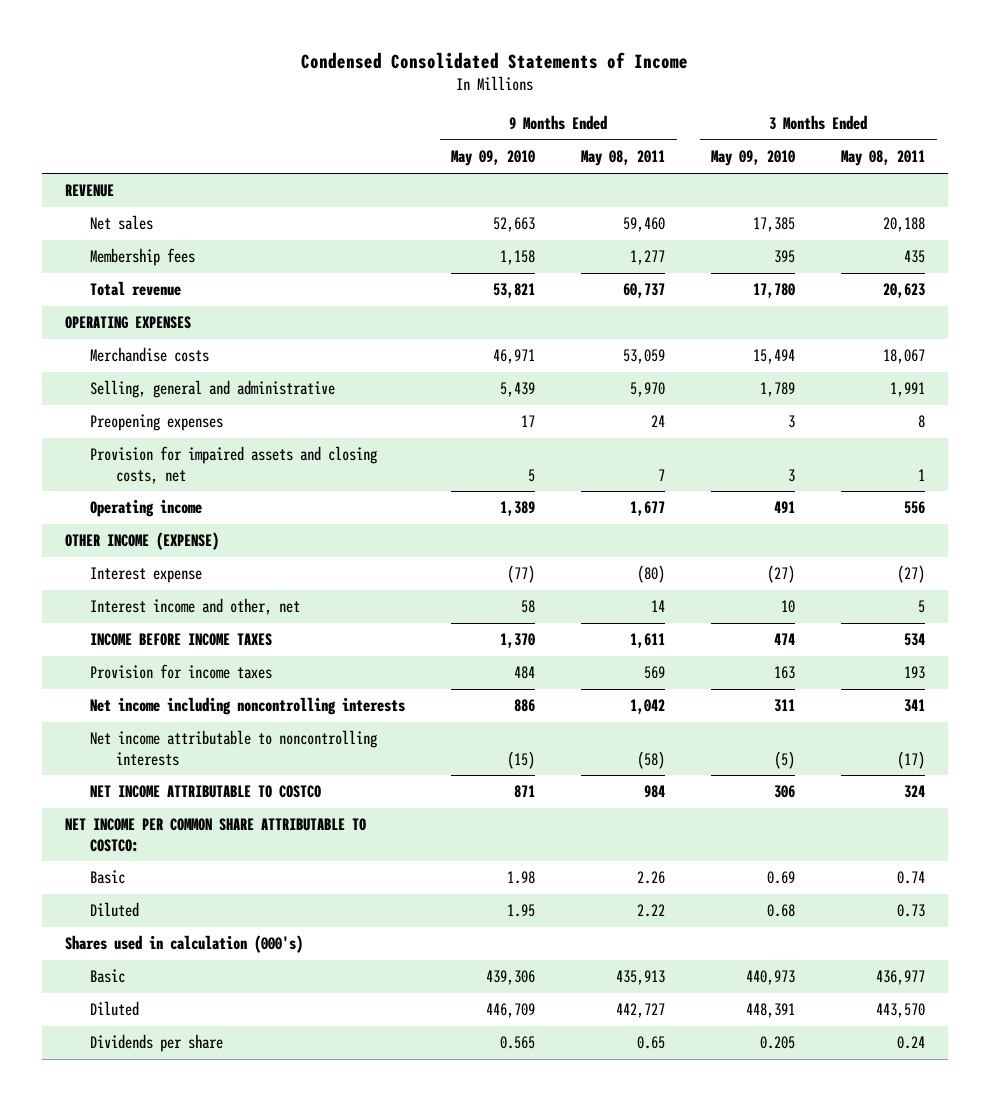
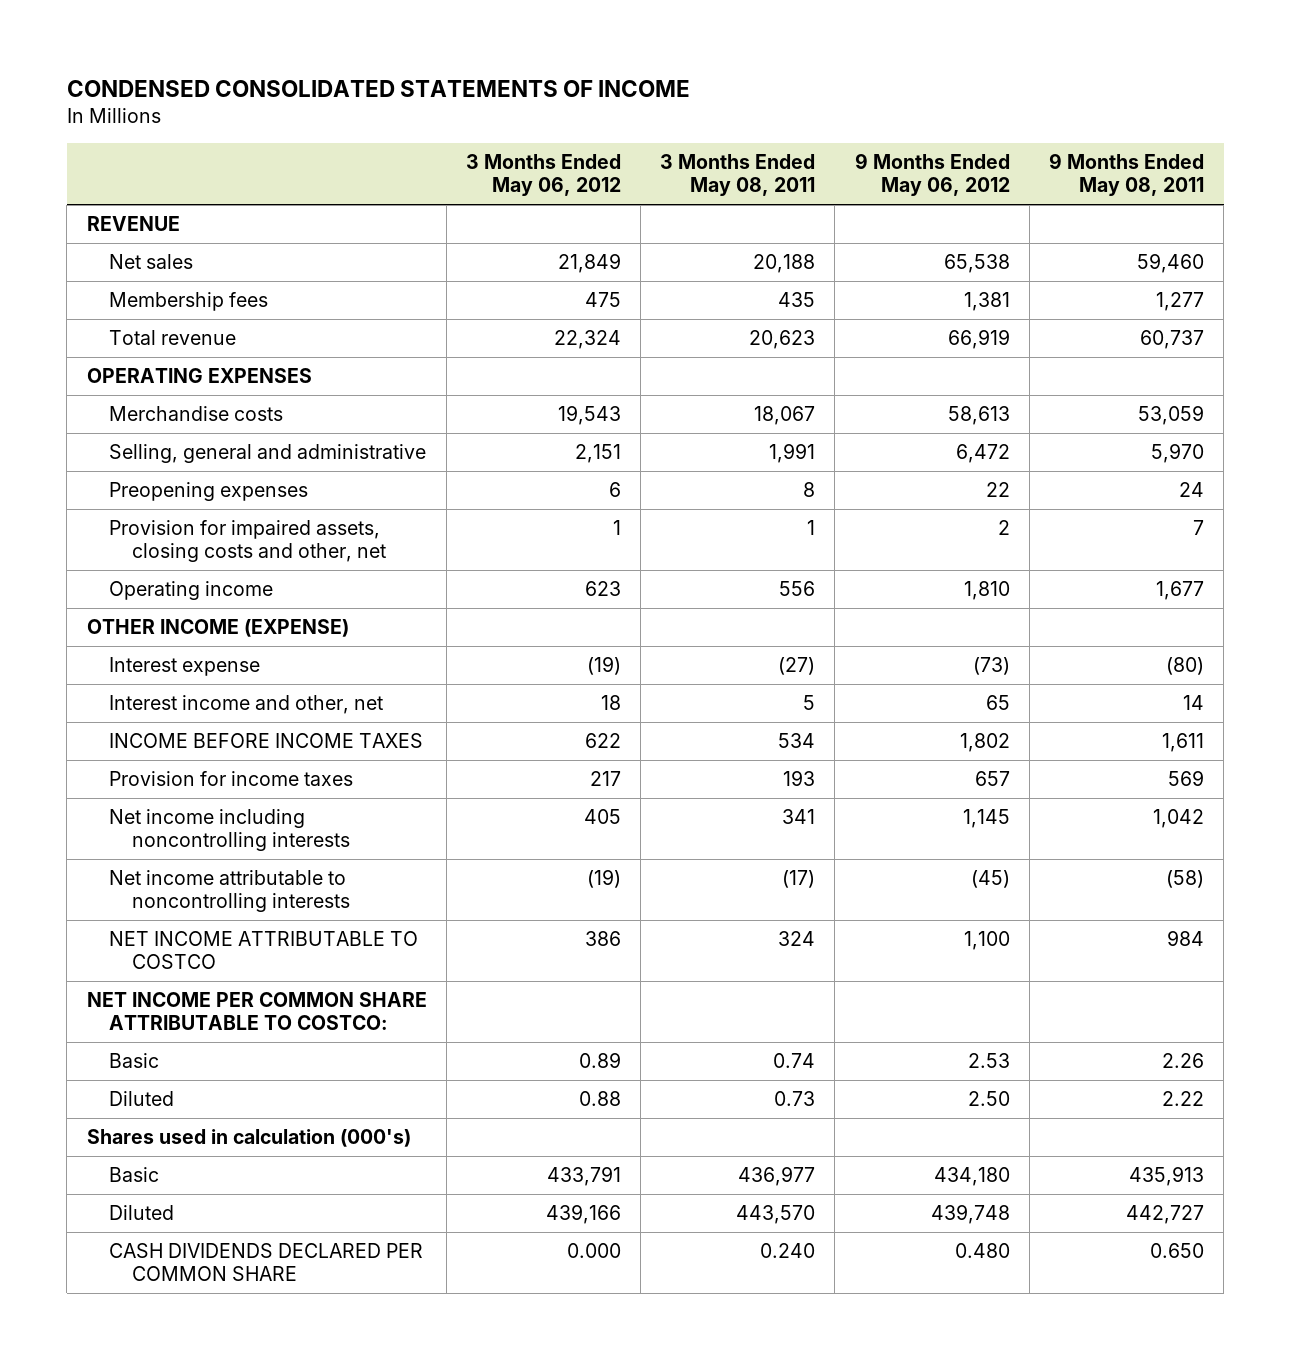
[301,51,689,69] Condensed Consolidated Statements of Income -> [66,80,690,98] CONDENSED CONSOLIDATED STATEMENTS OF INCOME
[451,150,536,167] May 09, 2010 -> none
[711,150,796,167] May 09, 2010 -> none
none -> [465,153,621,197] 3 Months Ended May 06, 2012
none -> [854,152,1010,197] 9 Months Ended May 06, 2012
[90,446,378,484] Provision for impaired assets and closing costs, net -> [109,520,386,563] Provision for impaired assets, closing costs and other, net
[90,1034,224,1053] Dividends per share -> [109,1243,424,1282] CASH DIVIDENDS DECLARED PER COMMON SHARE
[637,1036,666,1050] 0.65 -> [1149,1243,1204,1259] 0.650
[897,1036,926,1050] 0.24 -> [760,1243,816,1259] 0.240

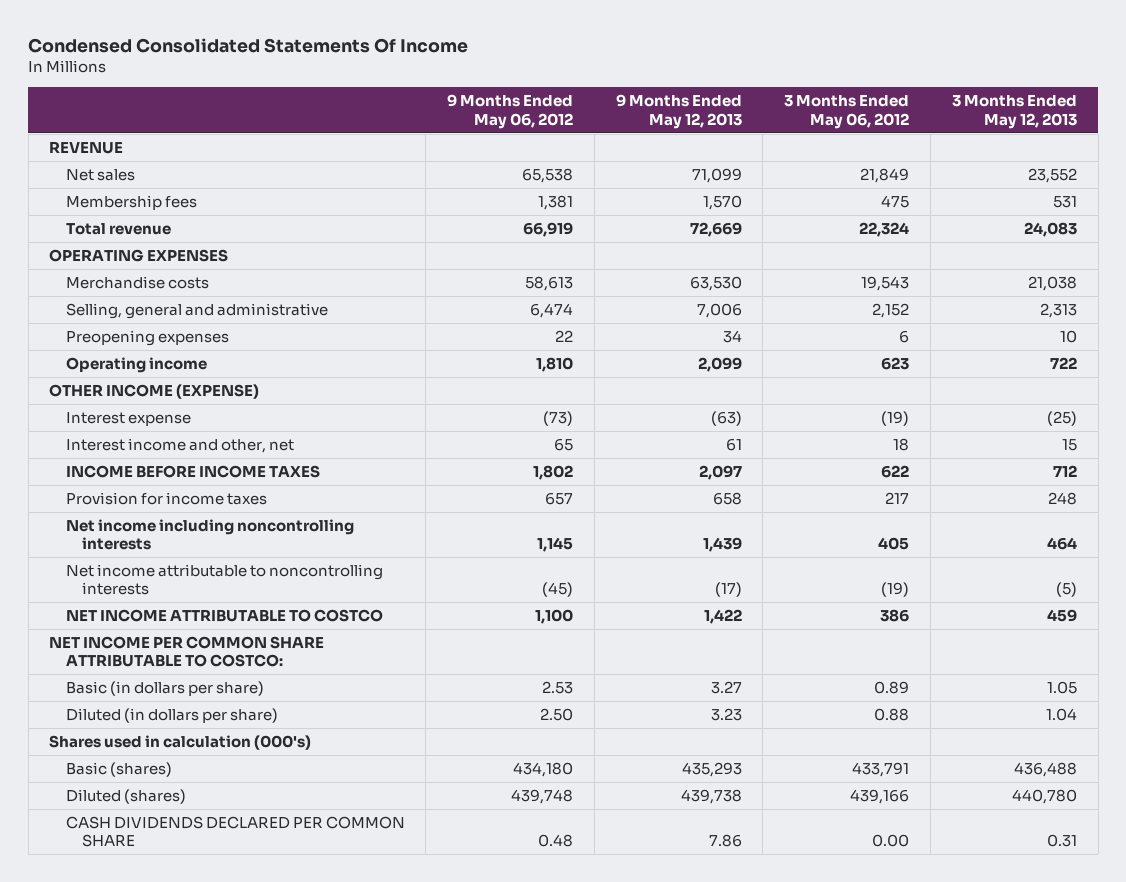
[66,80,690,98] CONDENSED CONSOLIDATED STATEMENTS OF INCOME -> [28,37,469,53] Condensed Consolidated Statements Of Income
[660,153,816,197] 3 Months Ended May 08, 2011 -> none
[1048,152,1204,197] 9 Months Ended May 08, 2011 -> none
none -> [615,94,742,129] 9 Months Ended May 12, 2013
none -> [951,95,1077,129] 3 Months Ended May 12, 2013
[574,444,621,464] 2,151 -> [872,302,910,318] 2,152
[955,444,1010,464] 6,472 -> [530,302,574,318] 6,474
[109,520,386,563] Provision for impaired assets, closing costs and other, net -> none
[109,1053,160,1069] Basic -> [65,680,264,696] Basic (in dollars per share)
[109,1091,175,1107] Diluted -> [65,707,278,723] Diluted (in dollars per share)
[109,1167,160,1183] Basic -> [65,761,172,777] Basic (shares)
[109,1205,175,1221] Diluted -> [65,788,186,804] Diluted (shares)
[566,1243,621,1259] 0.000 -> [872,834,910,848] 0.00
[954,1243,1010,1259] 0.480 -> [538,834,574,848] 0.48

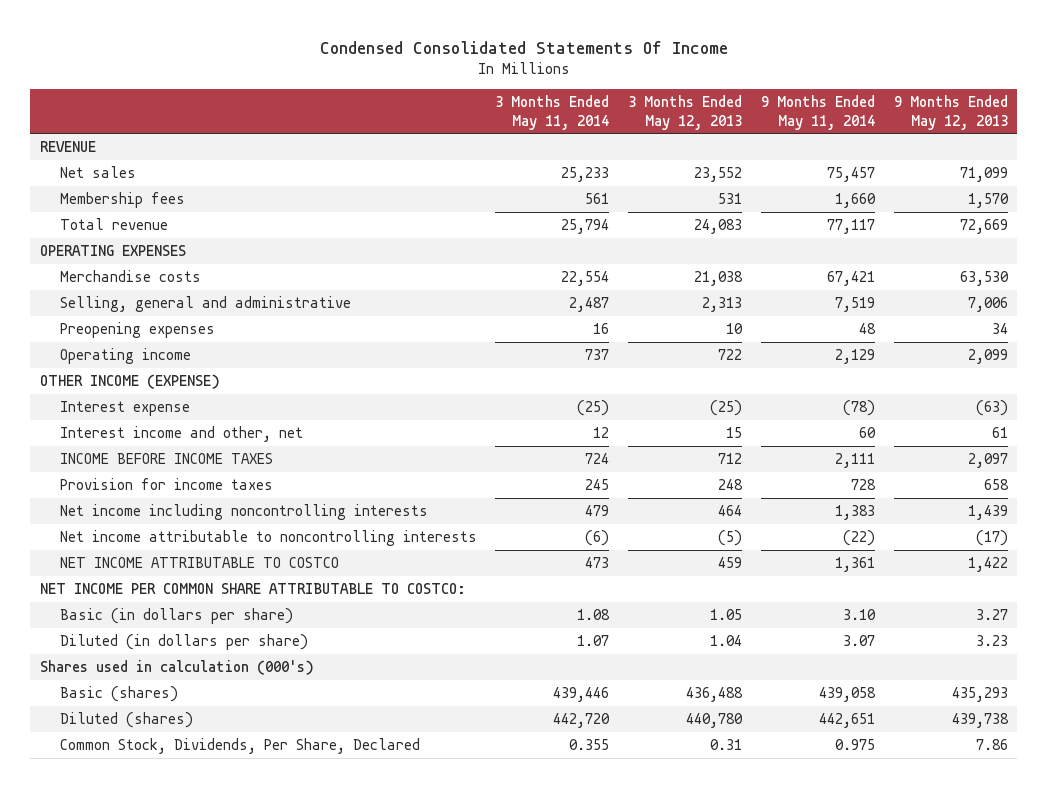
[447,94,574,129] 9 Months Ended May 06, 2012 -> none
[784,95,910,129] 3 Months Ended May 06, 2012 -> none
none -> [495,95,610,130] 3 Months Ended May 11, 2014
none -> [761,95,876,130] 9 Months Ended May 11, 2014
[65,815,405,848] CASH DIVIDENDS DECLARED PER COMMON SHARE -> [59,738,420,755] Common Stock, Dividends, Per Share, Declared

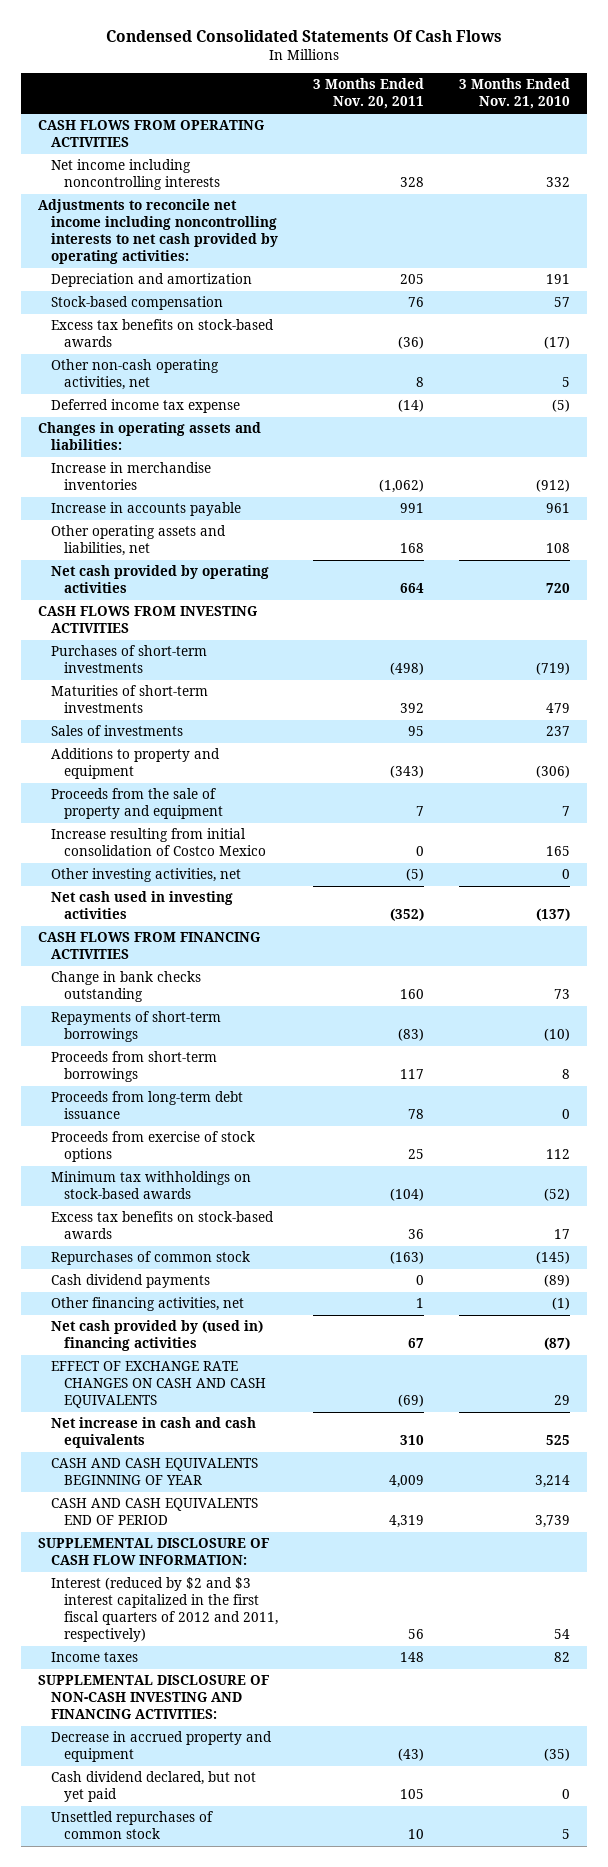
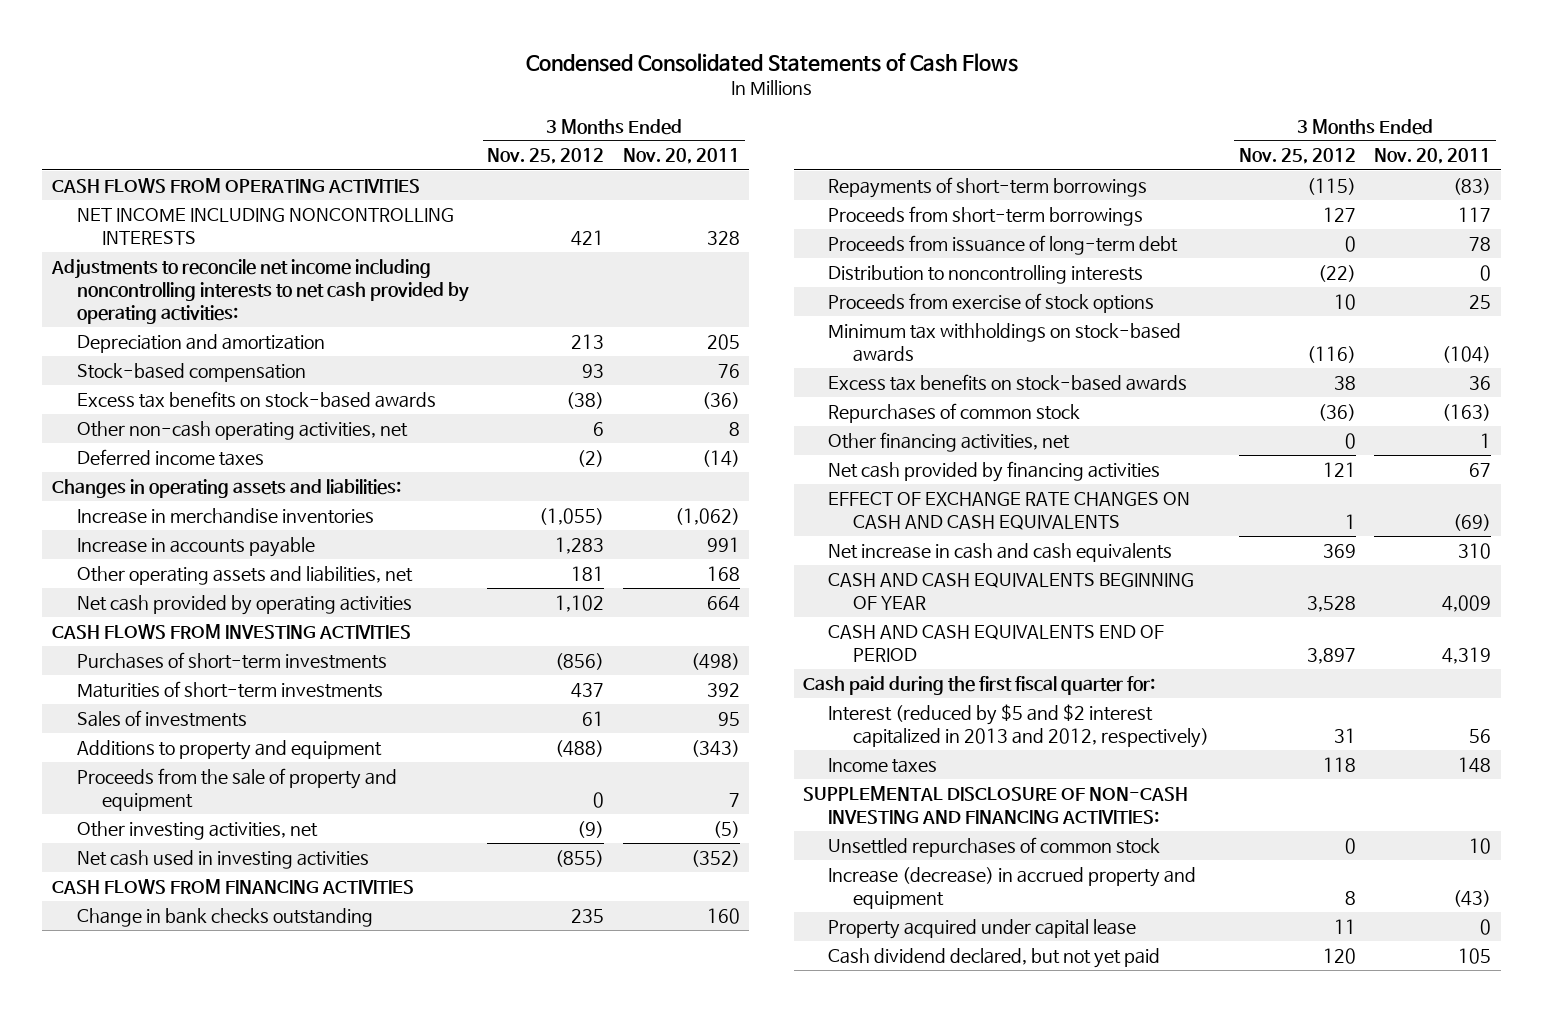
[105,29,502,42] Condensed Consolidated Statements Of Cash Flows -> [525,52,1018,72] Condensed Consolidated Statements of Cash Flows
[458,78,570,110] 3 Months Ended Nov. 21, 2010 -> none
none -> [487,148,605,165] Nov. 25, 2012
[51,159,221,191] Net income including noncontrolling interests -> [76,207,454,245] NET INCOME INCLUDING NONCONTROLLING INTERESTS
[51,399,241,414] Deferred income tax expense -> [76,448,264,466] Deferred income taxes
[51,828,267,857] Increase resulting from initial consolidation of Costco Mexico -> none
[51,1091,244,1120] Proceeds from long-term debt issuance -> [828,234,1179,255] Proceeds from issuance of long-term debt
none -> [828,264,1144,284] Distribution to noncontrolling interests
[51,1274,211,1289] Cash dividend payments -> none
[51,1320,264,1352] Net cash provided by (used in) financing activities -> [828,460,1161,482] Net cash provided by financing activities
[38,1538,270,1566] SUPPLEMENTAL DISCLOSURE OF CASH FLOW INFORMATION: -> none
none -> [803,675,1156,695] Cash paid during the first fiscal quarter for:
[51,1577,279,1643] Interest (reduced by $2 and $3 interest capitalized in the first fiscal quarters of 2012 and 2011, respectively) -> [828,703,1210,748] Interest (reduced by $5 and $2 interest capitalized in 2013 and 2012, respectively)
[51,1731,273,1763] Decrease in accrued property and equipment -> none
none -> [828,866,1197,909] Increase (decrease) in accrued property and equipment
none -> [828,918,1137,939] Property acquired under capital lease
[51,1771,257,1803] Cash dividend declared, but not yet paid -> [828,947,1161,968] Cash dividend declared, but not yet paid

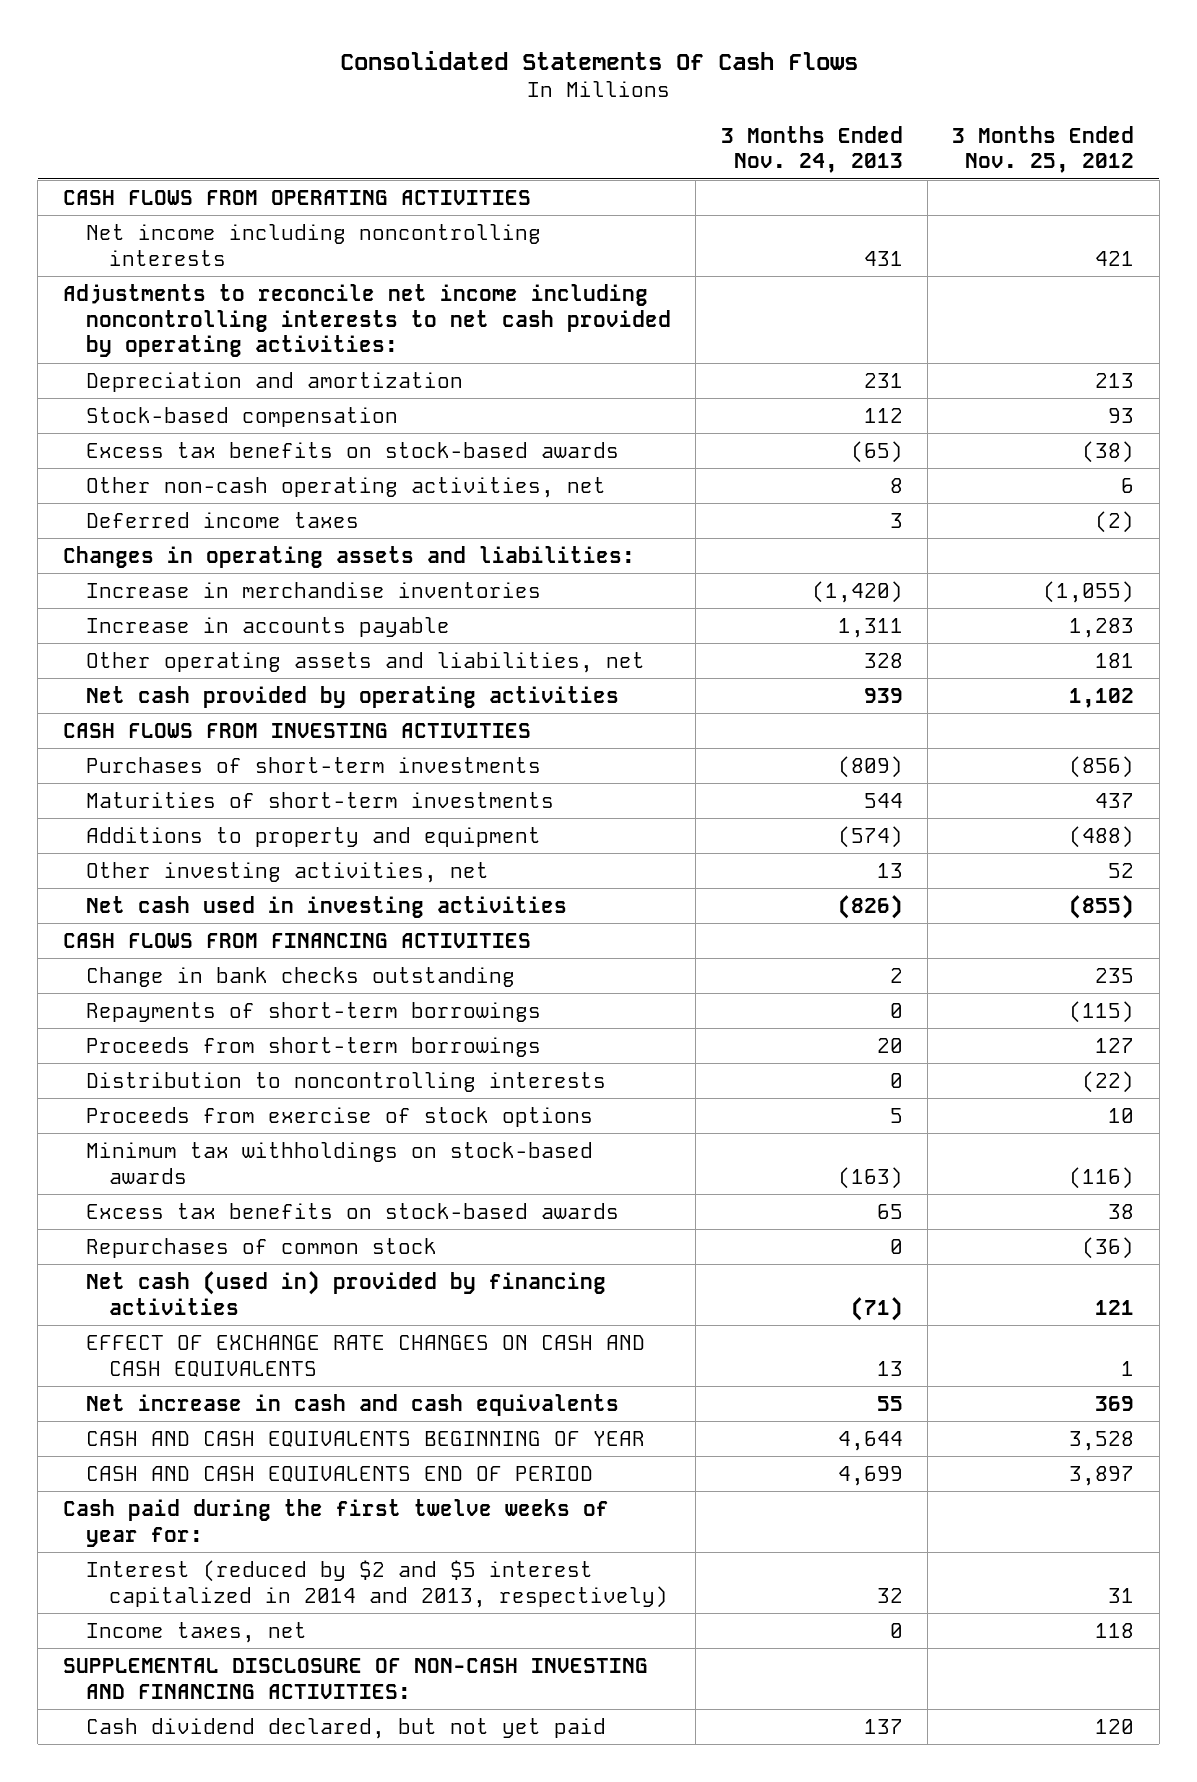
[525,52,1018,72] Condensed Consolidated Statements of Cash Flows -> [339,50,858,70] Consolidated Statements Of Cash Flows
[622,148,740,165] Nov. 20, 2011 -> none
none -> [720,125,903,174] 3 Months Ended Nov. 24, 2013
[76,207,454,245] NET INCOME INCLUDING NONCONTROLLING INTERESTS -> [86,223,542,266] Net income including noncontrolling interests
[76,709,247,727] Sales of investments -> none
[76,767,397,811] Proceeds from the sale of property and equipment -> none
[577,820,605,838] (9) -> [1108,862,1135,878] 52
[828,234,1179,255] Proceeds from issuance of long-term debt -> none
[828,431,1071,452] Other financing activities, net -> none
[828,460,1161,482] Net cash provided by financing activities -> [86,1270,607,1315] Net cash (used in) provided by financing activities
[803,675,1156,695] Cash paid during the first fiscal quarter for: -> [62,1498,609,1547] Cash paid during the first twelve weeks of year for:
[828,703,1210,748] Interest (reduced by $5 and $2 interest capitalized in 2013 and 2012, respectively) -> [86,1559,669,1608] Interest (reduced by $2 and $5 interest capitalized in 2014 and 2013, respectively)
[828,757,938,773] Income taxes -> [86,1621,308,1643] Income taxes, net
[828,836,1161,857] Unsettled repurchases of common stock -> none
[828,866,1197,909] Increase (decrease) in accrued property and equipment -> none
[828,918,1137,939] Property acquired under capital lease -> none

